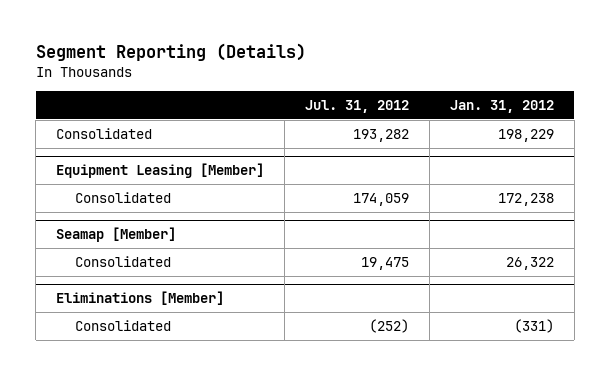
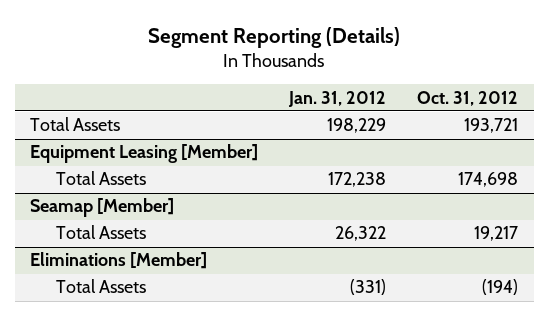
[304,100,409,114] Jul. 31, 2012 -> none
none -> [417,90,519,106] Oct. 31, 2012
[55,128,152,140] Consolidated -> [30,117,121,132] Total Assets
[74,192,171,204] Consolidated -> [56,171,147,186] Total Assets
[74,256,171,268] Consolidated -> [56,225,147,240] Total Assets
[74,320,171,332] Consolidated -> [56,279,147,294] Total Assets

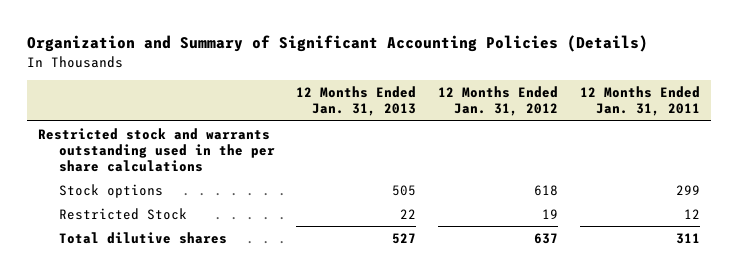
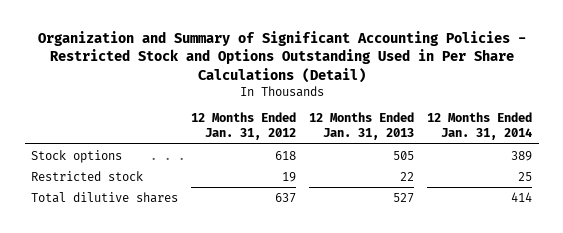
[27,35,649,53] Organization and Summary of Significant Accounting Policies (Details) -> [37,31,526,83] Organization and Summary of Significant Accounting Policies - Restricted Stock and Options Outstanding Used in Per Share Calculations (Detail)
[579,86,700,117] 12 Months Ended Jan. 31, 2011 -> none
none -> [427,112,533,141] 12 Months Ended Jan. 31, 2014
[37,127,275,173] Restricted stock and warrants outstanding used in the per share calculations -> none
[58,207,187,220] Restricted Stock -> [31,170,144,181] Restricted stock

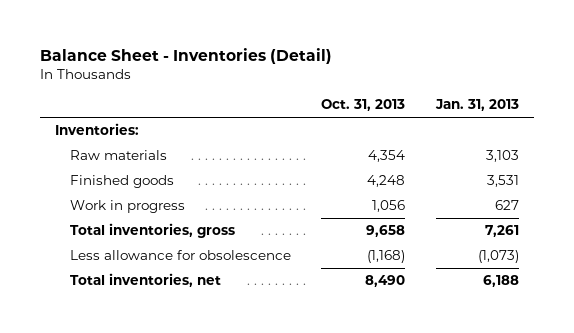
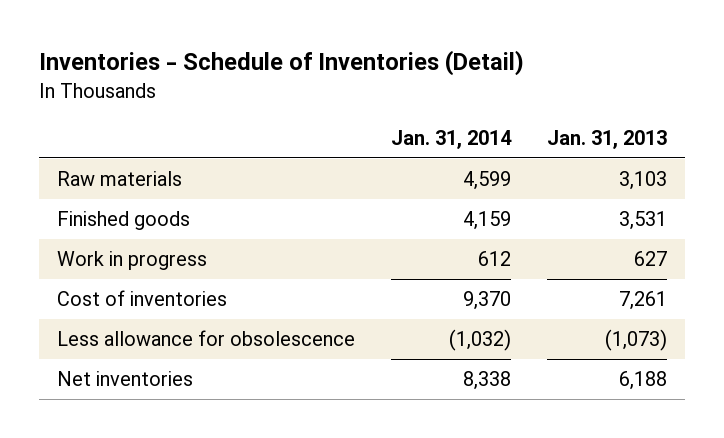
[39,47,332,64] Balance Sheet - Inventories (Detail) -> [38,50,524,77] Inventories - Schedule of Inventories (Detail)
[321,99,406,112] Oct. 31, 2013 -> none
none -> [391,130,513,150] Jan. 31, 2014
[54,123,139,136] Inventories: -> none
[70,223,236,239] Total inventories, gross -> [56,290,227,307] Cost of inventories
[70,273,222,288] Total inventories, net -> [56,371,193,387] Net inventories

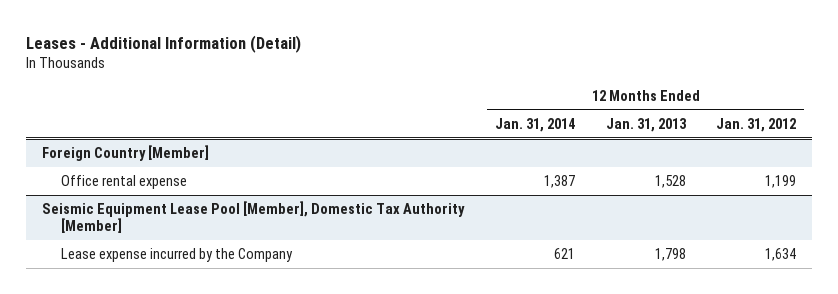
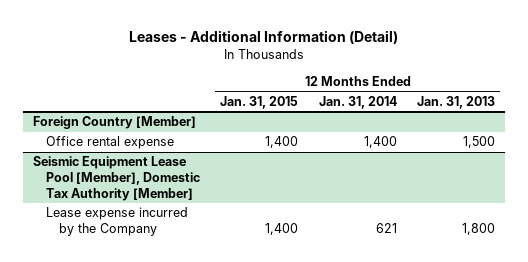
[716,117,797,132] Jan. 31, 2012 -> none
none -> [220,95,299,109] Jan. 31, 2015
[543,174,575,188] 1,387 -> [363,136,397,149] 1,400
[654,174,686,188] 1,528 -> [462,136,495,149] 1,500
[654,247,686,261] 1,798 -> [461,223,495,236] 1,800

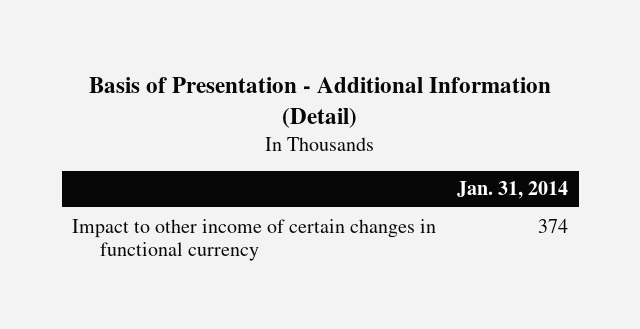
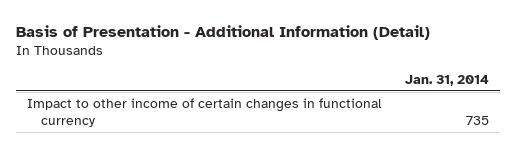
[538,218,569,233] 374 -> [465,116,489,126] 735

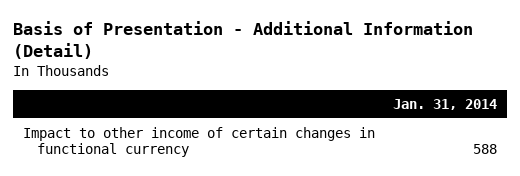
[465,116,489,126] 735 -> [473,144,498,155] 588

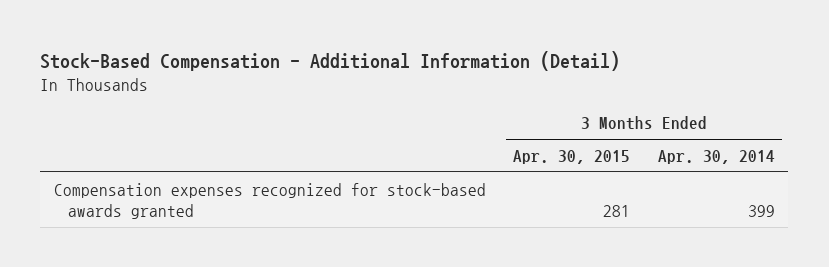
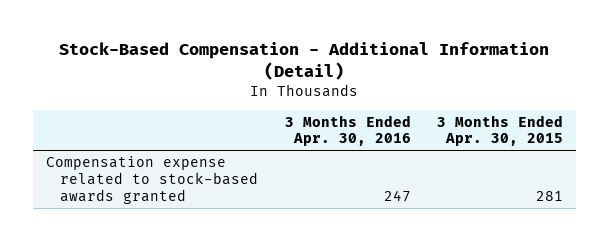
[657,149,775,164] Apr. 30, 2014 -> none
none -> [284,114,411,147] 3 Months Ended Apr. 30, 2016
[53,182,486,219] Compensation expenses recognized for stock-based awards granted -> [45,156,259,205] Compensation expense related to stock-based awards granted

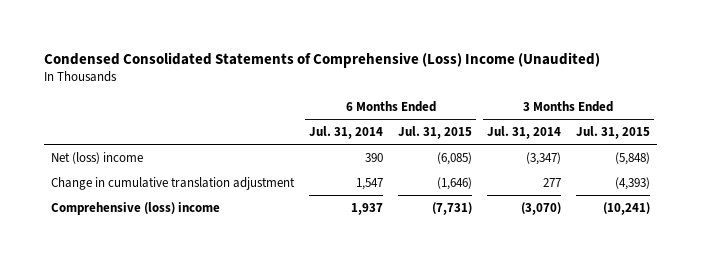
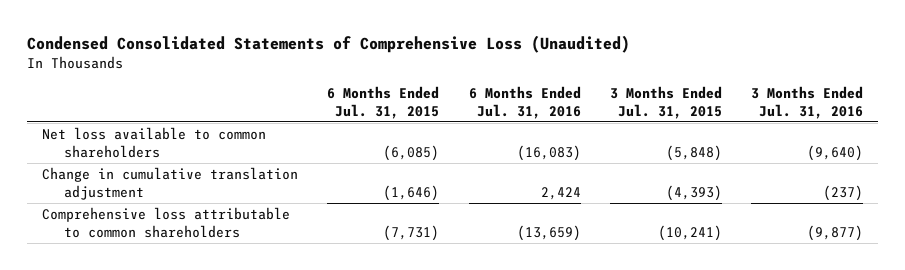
[43,51,600,68] Condensed Consolidated Statements of Comprehensive (Loss) Income (Unaudited) -> [27,35,631,54] Condensed Consolidated Statements of Comprehensive Loss (Unaudited)
[309,125,384,139] Jul. 31, 2014 -> none
[486,125,561,139] Jul. 31, 2014 -> none
none -> [468,85,581,119] 6 Months Ended Jul. 31, 2016
none -> [751,85,864,119] 3 Months Ended Jul. 31, 2016
[51,151,144,164] Net (loss) income -> [42,127,267,158] Net loss available to common shareholders
[51,201,221,215] Comprehensive (loss) income -> [42,207,291,238] Comprehensive loss attributable to common shareholders

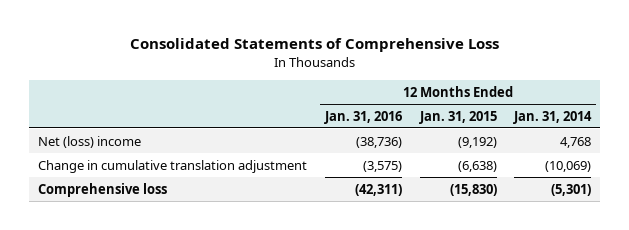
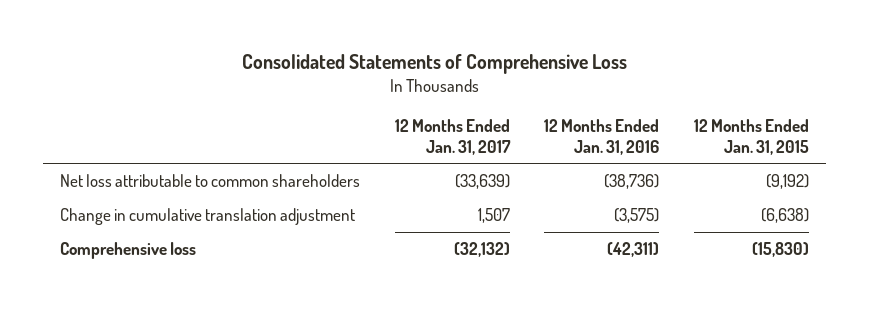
[513,110,593,124] Jan. 31, 2014 -> none
none -> [394,118,511,155] 12 Months Ended Jan. 31, 2017
[37,135,141,148] Net (loss) income -> [60,173,361,187] Net loss attributable to common shareholders

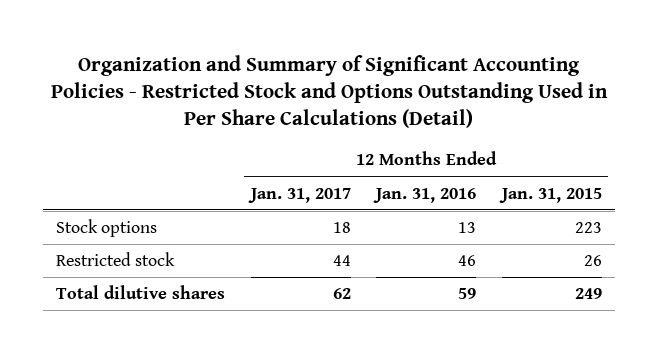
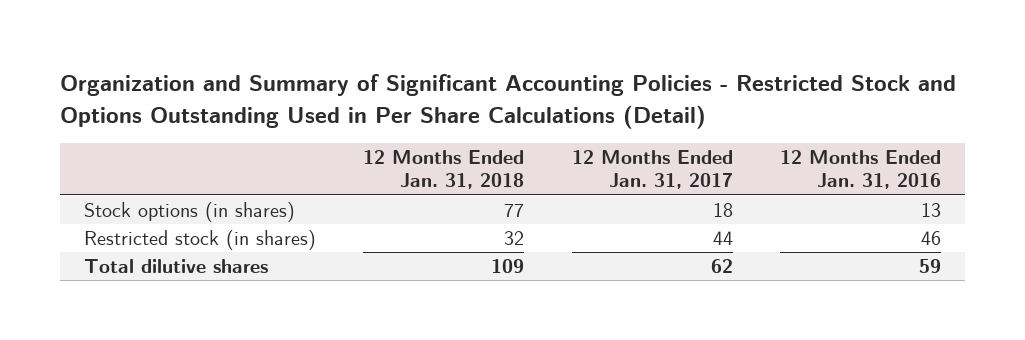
[499,187,603,203] Jan. 31, 2015 -> none
none -> [363,149,525,190] 12 Months Ended Jan. 31, 2018
[56,219,158,238] Stock options -> [83,202,295,223] Stock options (in shares)
[56,252,176,267] Restricted stock -> [83,230,316,251] Restricted stock (in shares)

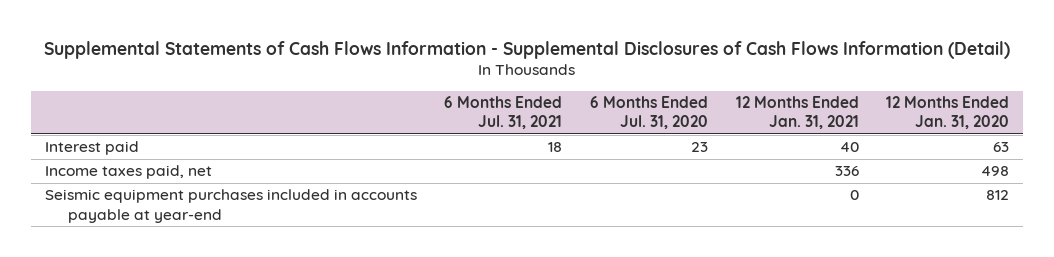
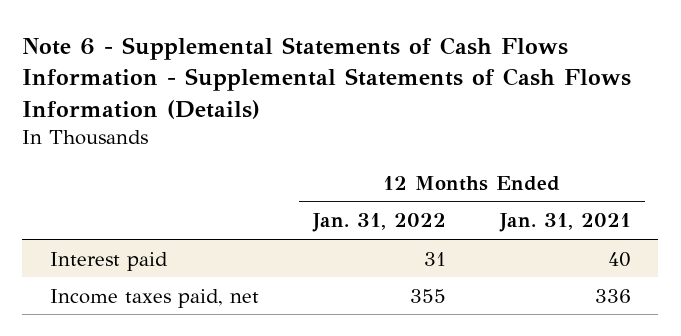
[44,40,1011,59] Supplemental Statements of Cash Flows Information - Supplemental Disclosures of Cash Flows Information (Detail) -> [22,36,632,119] Note 6 - Supplemental Statements of Cash Flows Information - Supplemental Statements of Cash Flows Information (Details)
[444,96,563,130] 6 Months Ended Jul. 31, 2021 -> none
[590,96,709,130] 6 Months Ended Jul. 31, 2020 -> none
[886,96,1010,130] 12 Months Ended Jan. 31, 2020 -> none
none -> [311,213,446,233] Jan. 31, 2022
[44,189,417,223] Seismic equipment purchases included in accounts payable at year-end -> none

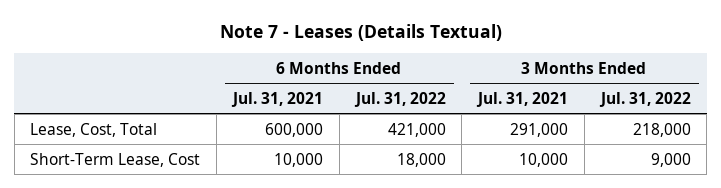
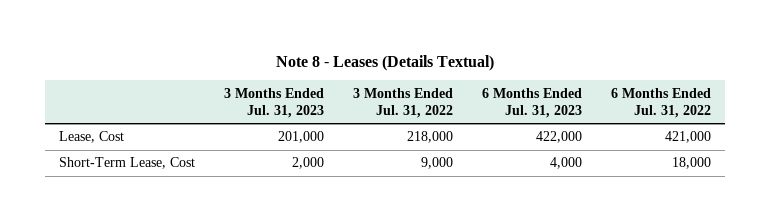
[219,23,502,41] Note 7 - Leases (Details Textual) -> [275,54,494,71] Note 8 - Leases (Details Textual)
[230,91,323,107] Jul. 31, 2021 -> none
[476,91,569,107] Jul. 31, 2021 -> none
none -> [224,87,325,118] 3 Months Ended Jul. 31, 2023
none -> [481,87,582,118] 6 Months Ended Jul. 31, 2023
[30,122,158,137] Lease, Cost, Total -> [59,131,125,144] Lease, Cost

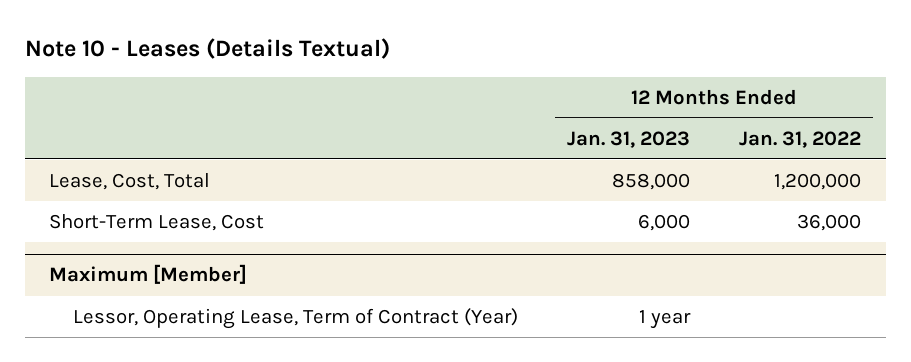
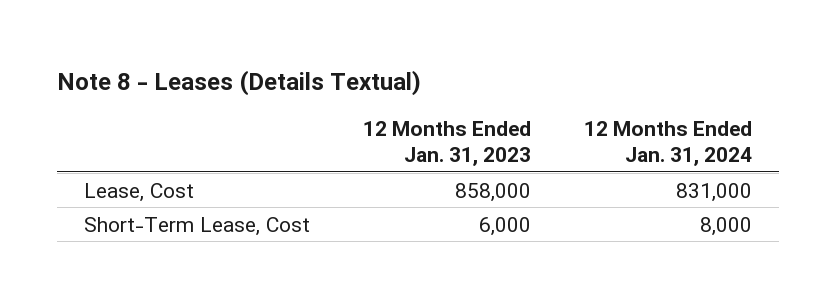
[24,38,390,60] Note 10 - Leases (Details Textual) -> [57,70,422,97] Note 8 - Leases (Details Textual)
[739,130,862,148] Jan. 31, 2022 -> none
none -> [584,120,753,166] 12 Months Ended Jan. 31, 2024
[49,172,211,190] Lease, Cost, Total -> [83,182,194,202] Lease, Cost
[49,264,248,285] Maximum [Member] -> none
[72,307,518,329] Lessor, Operating Lease, Term of Contract (Year) -> none

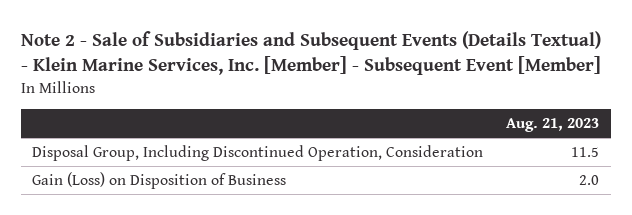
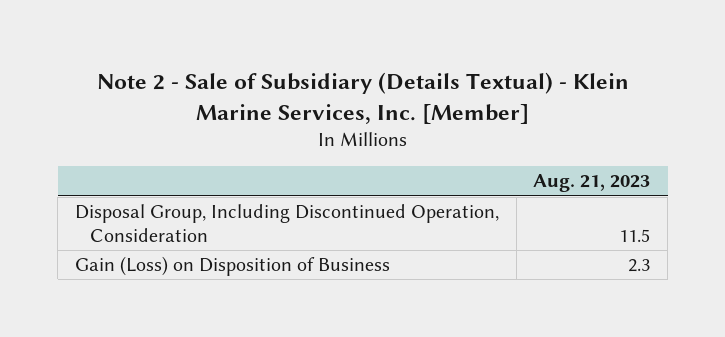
[20,31,601,76] Note 2 - Sale of Subsidiaries and Subsequent Events (Details Textual) - Klein Marine Services, Inc. [Member] - Subsequent Event [Member] -> [96,71,629,124] Note 2 - Sale of Subsidiary (Details Textual) - Klein Marine Services, Inc. [Member]
[579,174,600,185] 2.0 -> [628,259,651,273] 2.3

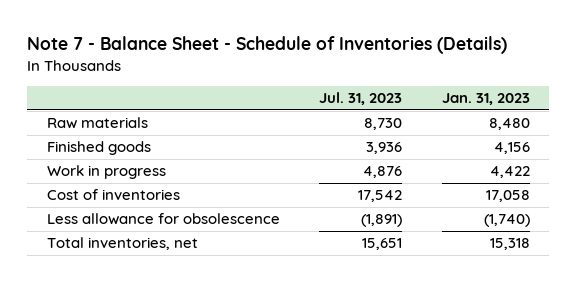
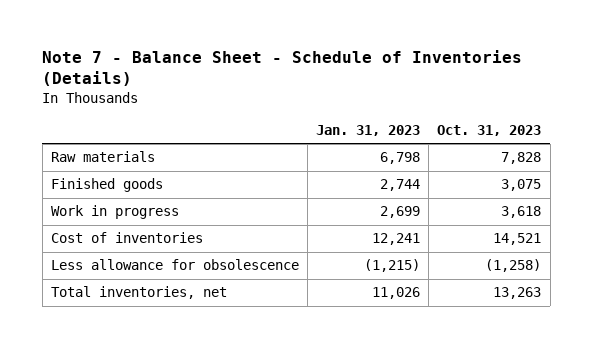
[319,92,403,106] Jul. 31, 2023 -> none
none -> [437,124,542,136] Oct. 31, 2023
[488,118,530,131] 8,480 -> [380,152,421,165] 6,798
[493,142,530,155] 4,156 -> [380,179,421,192] 2,744
[489,166,530,179] 4,422 -> [380,206,421,219] 2,699
[485,190,530,203] 17,058 -> [372,233,421,246] 12,241
[483,214,530,228] (1,740) -> [364,259,421,273] (1,215)
[489,238,530,251] 15,318 -> [372,287,421,300] 11,026

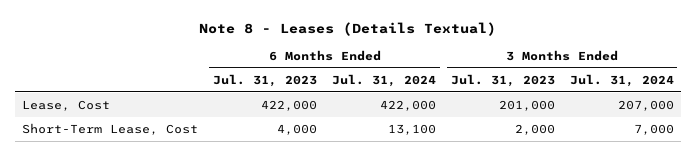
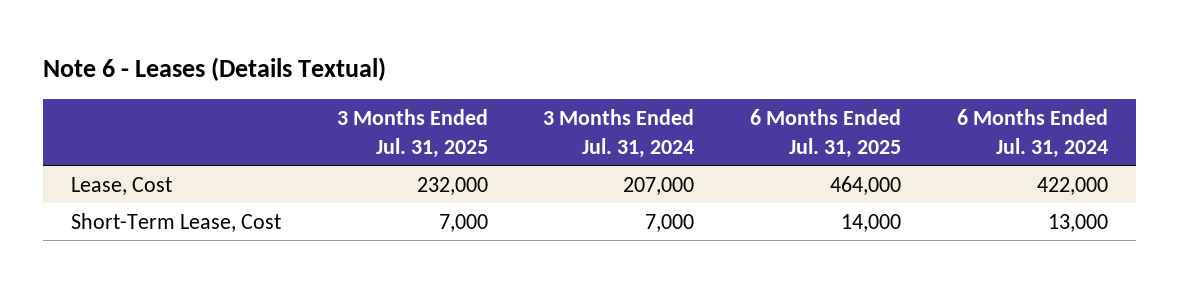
[198,21,496,36] Note 8 - Leases (Details Textual) -> [43,57,387,82] Note 6 - Leases (Details Textual)
[213,73,318,87] Jul. 31, 2023 -> none
[450,73,555,87] Jul. 31, 2023 -> none
none -> [336,109,488,158] 3 Months Ended Jul. 31, 2025
none -> [750,109,902,158] 6 Months Ended Jul. 31, 2025
[387,123,436,135] 13,100 -> [1047,213,1108,232] 13,000

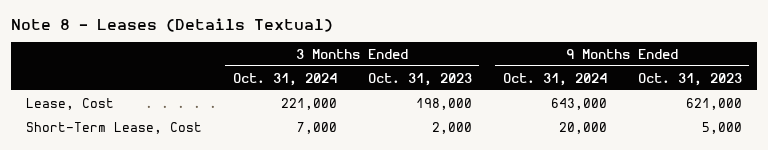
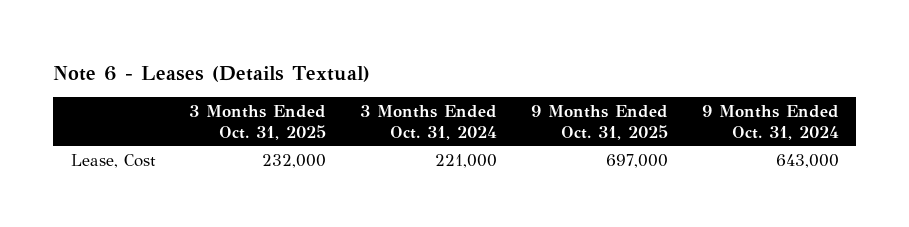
[10,17,333,32] Note 8 - Leases (Details Textual) -> [53,66,371,83] Note 6 - Leases (Details Textual)
[367,72,472,86] Oct. 31, 2023 -> none
[637,72,742,86] Oct. 31, 2023 -> none
none -> [188,104,326,141] 3 Months Ended Oct. 31, 2025
none -> [530,104,668,141] 9 Months Ended Oct. 31, 2025
[25,121,202,134] Short-Term Lease, Cost -> none

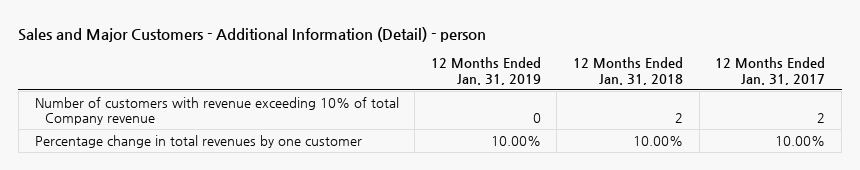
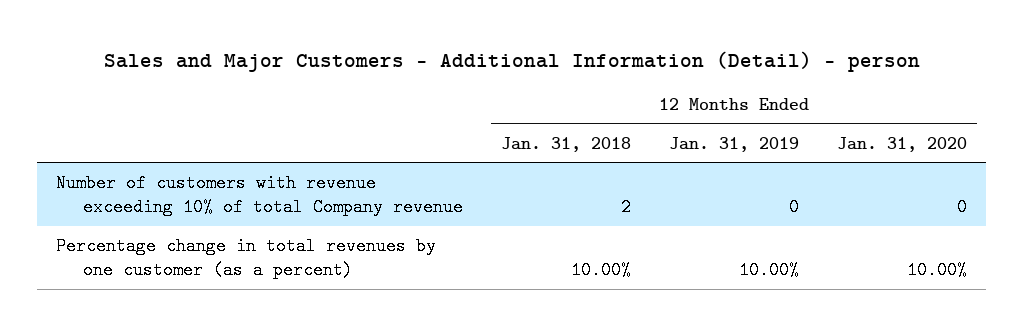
[715,57,826,85] 12 Months Ended Jan. 31, 2017 -> none
none -> [837,136,968,152] Jan. 31, 2020
[34,134,362,148] Percentage change in total revenues by one customer -> [56,236,437,280] Percentage change in total revenues by one customer (as a percent)

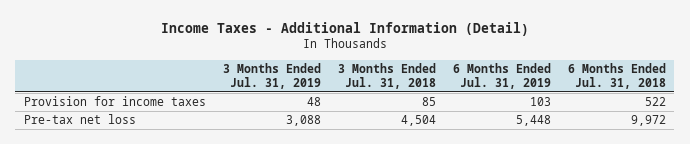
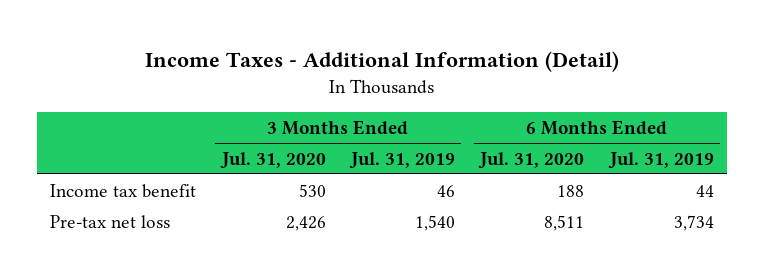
[337,62,436,89] 3 Months Ended Jul. 31, 2018 -> none
[567,62,666,89] 6 Months Ended Jul. 31, 2018 -> none
none -> [219,151,326,169] Jul. 31, 2020
none -> [478,151,585,169] Jul. 31, 2020
[23,96,206,107] Provision for income taxes -> [50,183,197,198] Income tax benefit
[306,97,321,107] 48 -> [437,184,456,197] 46
[529,97,551,107] 103 -> [695,184,714,197] 44
[285,115,321,127] 3,088 -> [415,214,456,231] 1,540
[515,115,551,127] 5,448 -> [673,214,714,231] 3,734

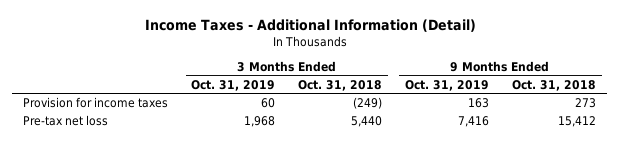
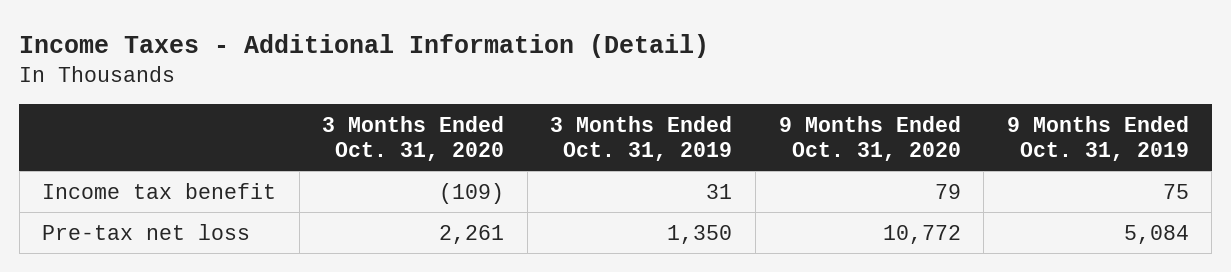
[298,79,383,91] Oct. 31, 2018 -> none
[511,79,596,91] Oct. 31, 2018 -> none
none -> [322,115,505,162] 3 Months Ended Oct. 31, 2020
none -> [778,115,961,162] 9 Months Ended Oct. 31, 2020
[23,97,169,109] Provision for income taxes -> [42,182,277,199] Income tax benefit
[261,98,276,109] 60 -> [706,183,733,199] 31
[467,98,489,109] 163 -> [1162,183,1189,199] 75
[244,116,276,128] 1,968 -> [667,224,733,244] 1,350
[457,116,489,128] 7,416 -> [1123,224,1189,244] 5,084

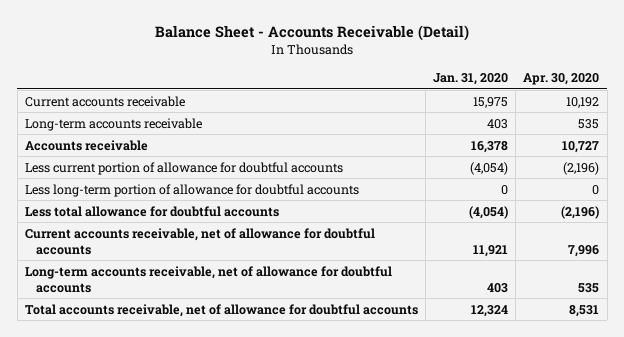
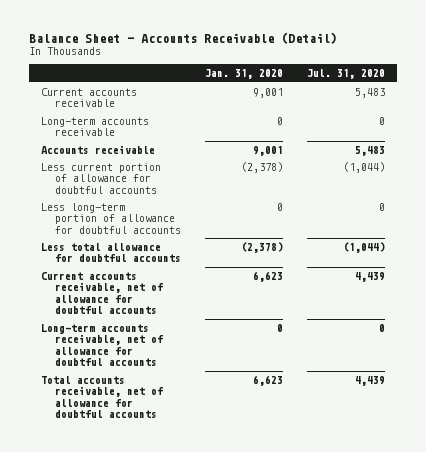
[523,72,600,85] Apr. 30, 2020 -> none
none -> [306,69,385,80] Jul. 31, 2020
[473,96,509,108] 15,975 -> [253,87,284,98] 9,001
[487,118,509,129] 403 -> [277,116,284,125] 0
[471,140,509,153] 16,378 -> [253,145,284,156] 9,001
[470,161,509,175] (4,054) -> [241,161,284,173] (2,378)
[469,205,509,219] (4,054) -> [241,241,284,253] (2,378)
[473,244,509,257] 11,921 -> [253,270,284,282] 6,623
[487,282,509,293] 403 -> [277,323,284,332] 0
[471,304,509,317] 12,324 -> [253,374,284,386] 6,623

